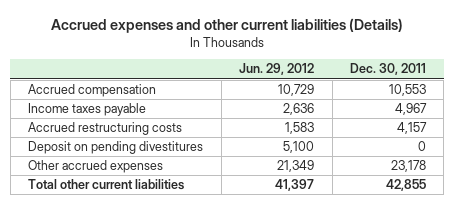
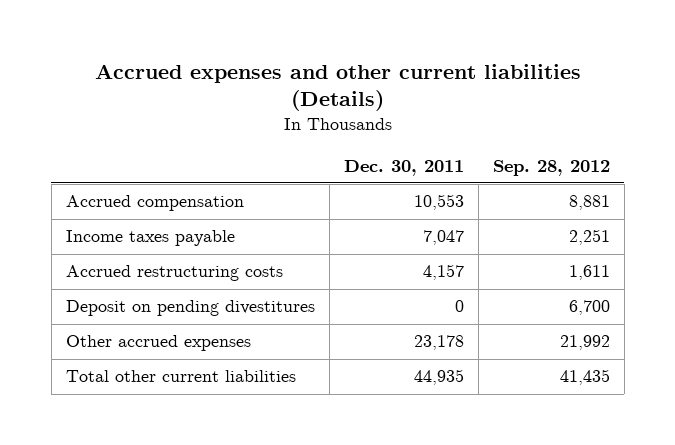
[239,63,315,76] Jun. 29, 2012 -> none
none -> [492,159,610,176] Sep. 28, 2012
[395,103,428,116] 4,967 -> [422,230,464,246] 7,047
[386,179,427,192] 42,855 -> [413,369,464,386] 44,935

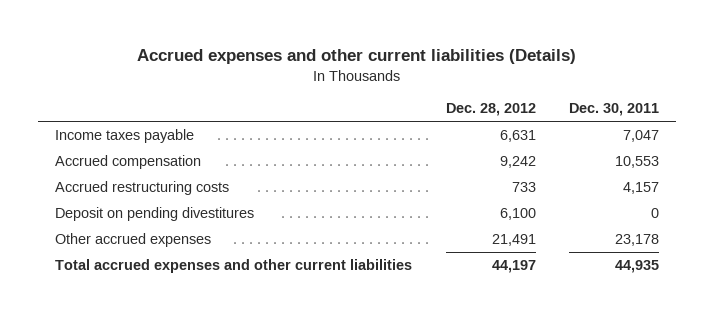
[492,159,610,176] Sep. 28, 2012 -> none
none -> [445,103,536,117] Dec. 28, 2012
[65,195,244,212] Accrued compensation -> [55,154,202,169] Accrued compensation
[65,370,296,383] Total other current liabilities -> [55,258,413,273] Total accrued expenses and other current liabilities

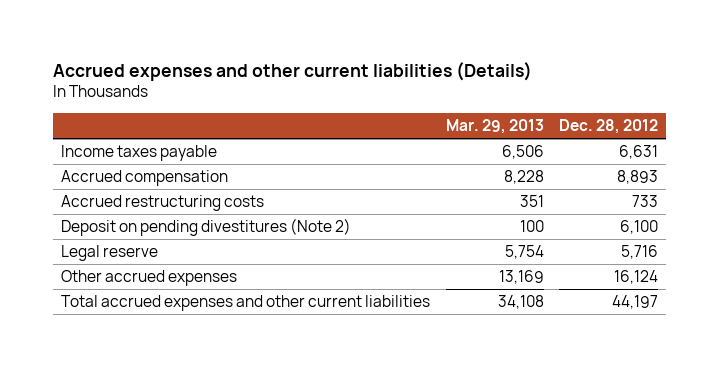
[568,103,659,117] Dec. 30, 2011 -> none
none -> [445,118,544,134] Mar. 29, 2013
[499,155,536,168] 9,242 -> [617,170,659,185] 8,893
[55,206,255,221] Deposit on pending divestitures -> [60,218,351,237] Deposit on pending divestitures (Note 2)
none -> [60,245,158,262] Legal reserve
[491,233,536,246] 21,491 -> [614,270,659,285] 16,124

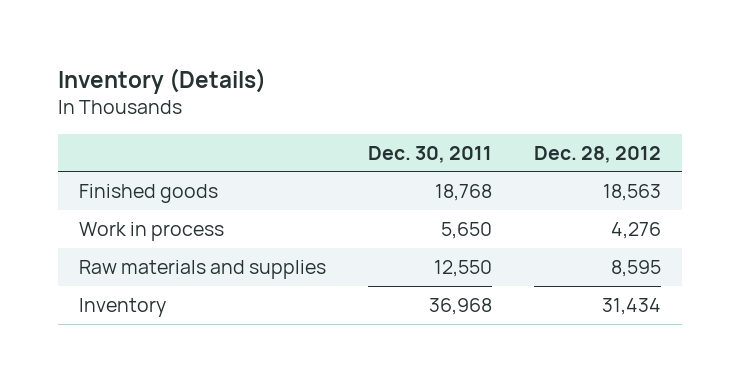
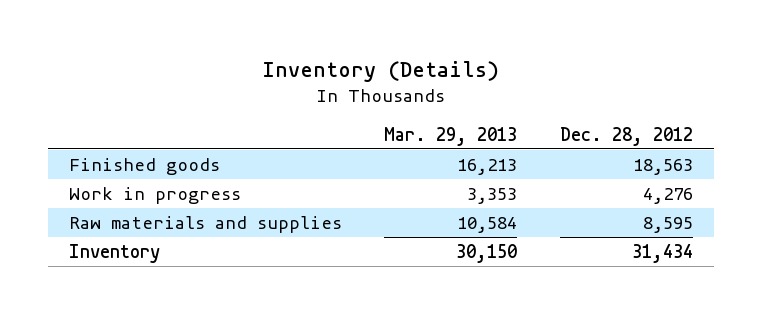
[368,145,493,163] Dec. 30, 2011 -> none
none -> [384,126,518,146] Mar. 29, 2013
[79,221,225,241] Work in process -> [68,186,241,204] Work in progress

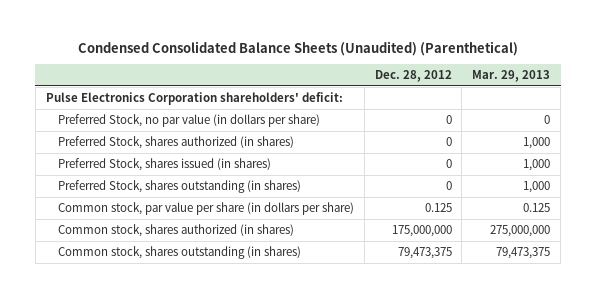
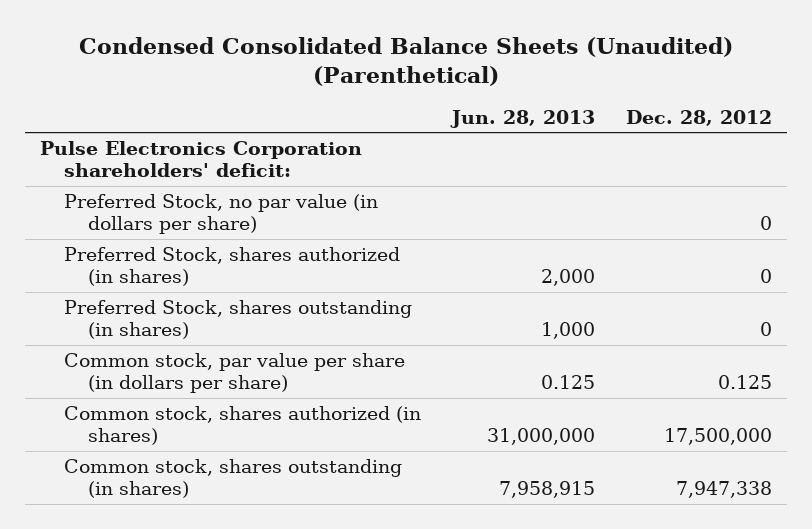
[472,70,551,83] Mar. 29, 2013 -> none
none -> [449,109,595,128] Jun. 28, 2013
[57,157,271,171] Preferred Stock, shares issued (in shares) -> none
[391,224,452,237] 175,000,000 -> [663,428,772,446] 17,500,000
[397,246,452,259] 79,473,375 -> [675,481,772,499] 7,947,338

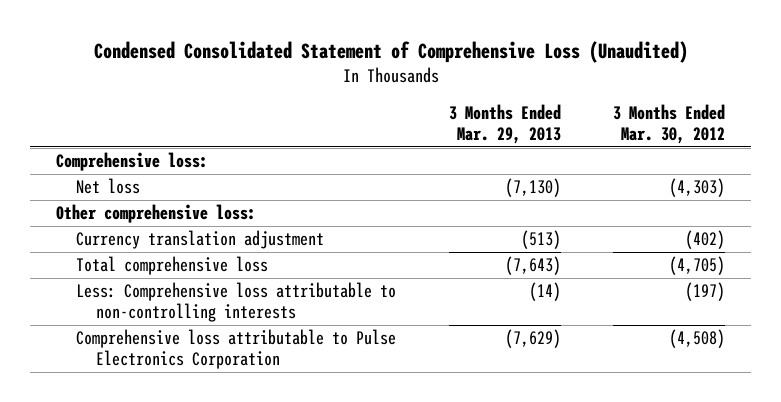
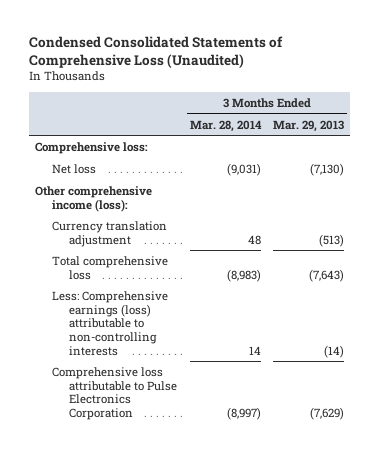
[93,40,688,63] Condensed Consolidated Statement of Comprehensive Loss (Unaudited) -> [28,35,283,68] Condensed Consolidated Statements of Comprehensive Loss (Unaudited)
[613,104,726,145] 3 Months Ended Mar. 30, 2012 -> none
none -> [189,119,262,132] Mar. 28, 2014
[56,204,257,224] Other comprehensive loss: -> [34,185,152,212] Other comprehensive income (loss):
[76,282,397,323] Less: Comprehensive loss attributable to non-controlling interests -> [52,290,169,356] Less: Comprehensive earnings (loss) attributable to non-controlling interests

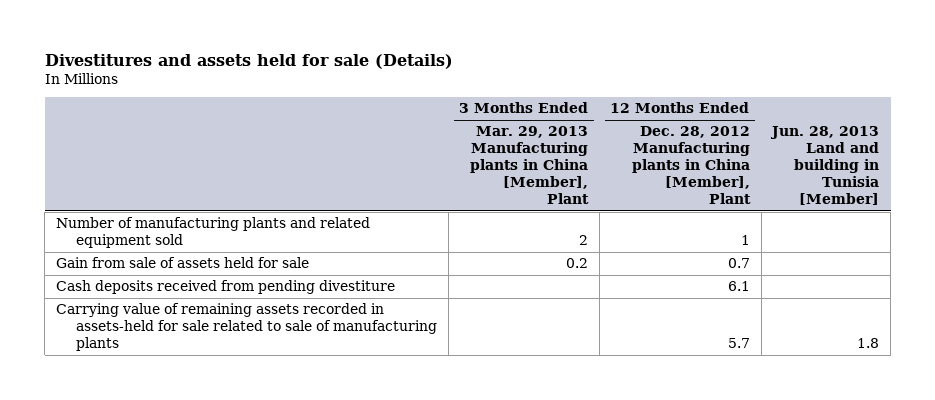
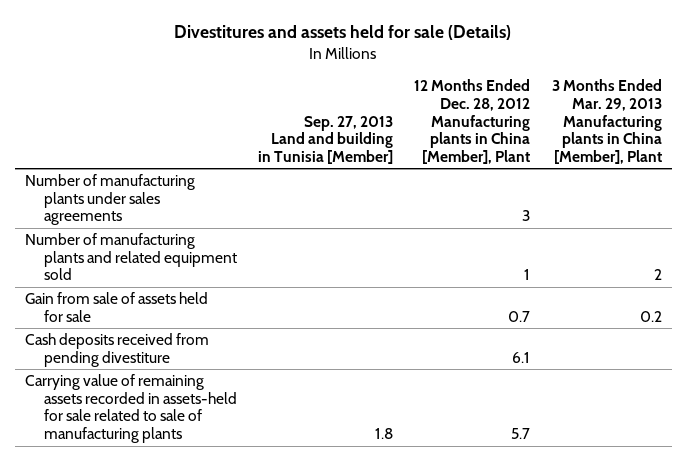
[770,126,880,205] Jun. 28, 2013 Land and building in Tunisia [Member] -> none
none -> [258,115,394,164] Sep. 27, 2013 Land and building in Tunisia [Member]
none -> [25,174,196,226] Number of manufacturing plants under sales agreements

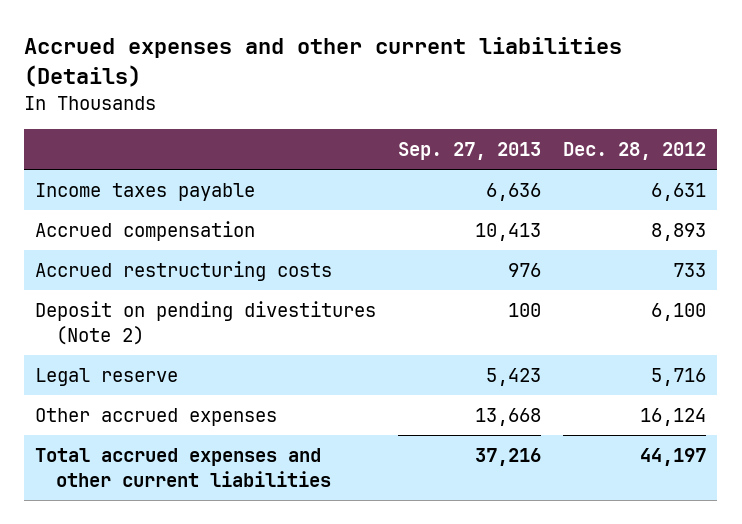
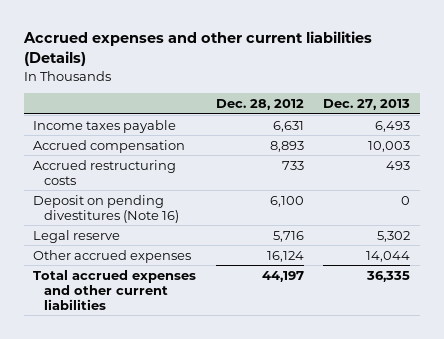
[398,142,542,161] Sep. 27, 2013 -> none
none -> [323,98,411,110] Dec. 27, 2013
[35,301,377,345] Deposit on pending divestitures (Note 2) -> [33,194,179,223] Deposit on pending divestitures (Note 16)

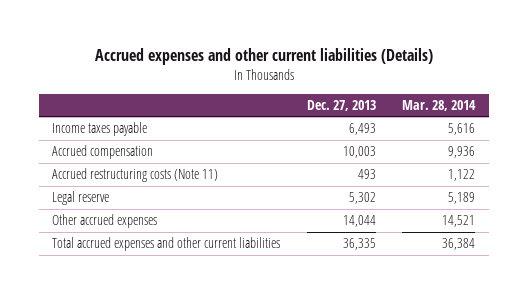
[215,98,304,110] Dec. 28, 2012 -> none
none -> [402,100,477,112] Mar. 28, 2014
[33,194,179,223] Deposit on pending divestitures (Note 16) -> none
[33,159,177,185] Accrued restructuring costs -> [52,168,219,183] Accrued restructuring costs (Note 11)

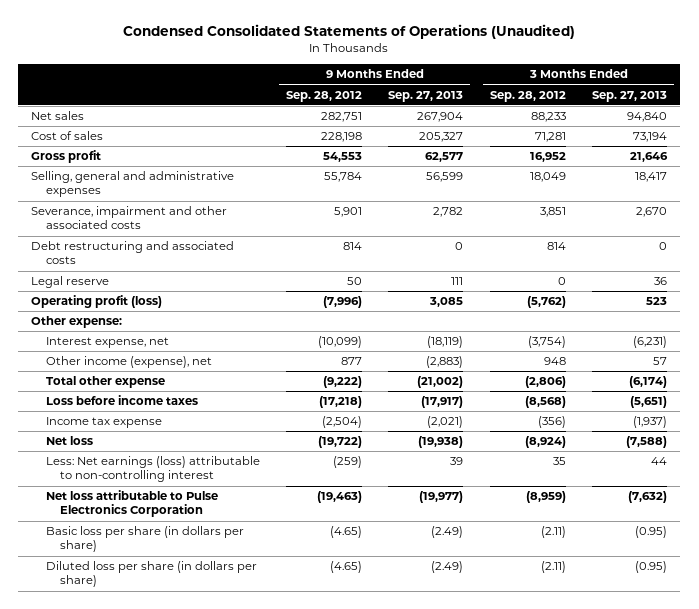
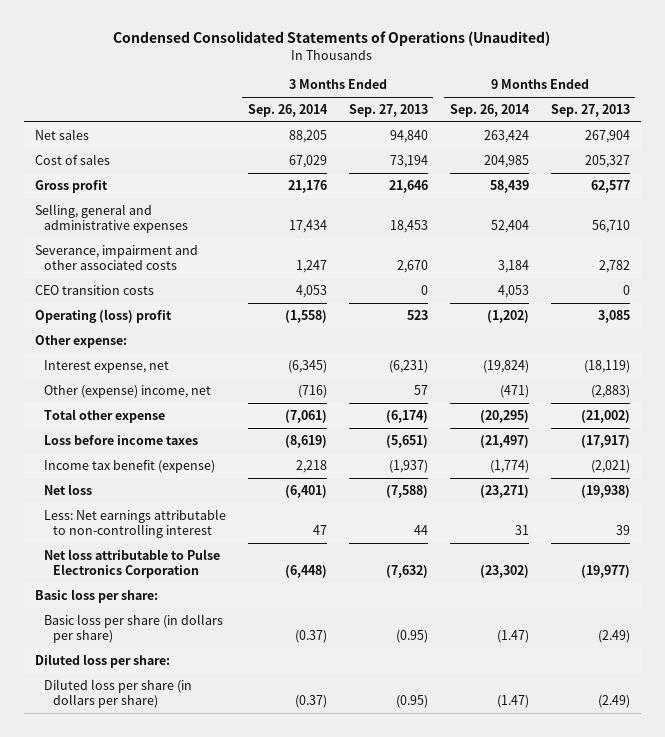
[286,90,363,102] Sep. 28, 2012 -> none
[489,90,566,102] Sep. 28, 2012 -> none
none -> [247,103,328,117] Sep. 26, 2014
none -> [449,103,530,117] Sep. 26, 2014
[426,172,464,183] 56,599 -> [591,219,630,233] 56,710
[635,172,668,183] 18,417 -> [389,219,428,233] 18,453
[31,241,235,265] Debt restructuring and associated costs -> none
[31,276,110,289] Legal reserve -> none
none -> [35,284,155,295] CEO transition costs
[31,295,163,309] Operating profit (loss) -> [35,308,173,323] Operating (loss) profit
[45,356,212,369] Other income (expense), net -> [43,384,211,398] Other (expense) income, net
[45,417,162,429] Income tax expense -> [43,459,215,473] Income tax benefit (expense)
[45,456,260,483] Less: Net earnings (loss) attributable to non-controlling interest -> [43,508,226,538] Less: Net earnings attributable to non-controlling interest
none -> [35,588,159,603] Basic loss per share:
none -> [35,653,171,668] Diluted loss per share:

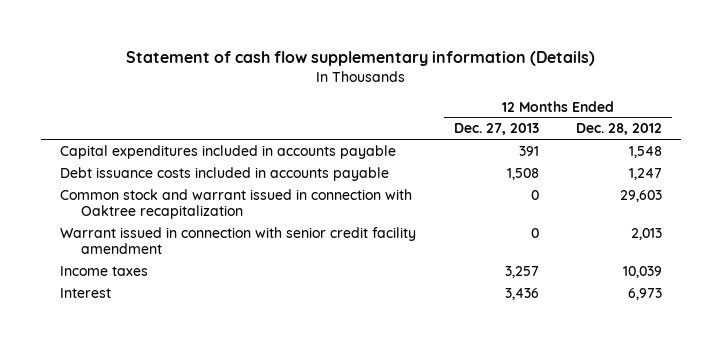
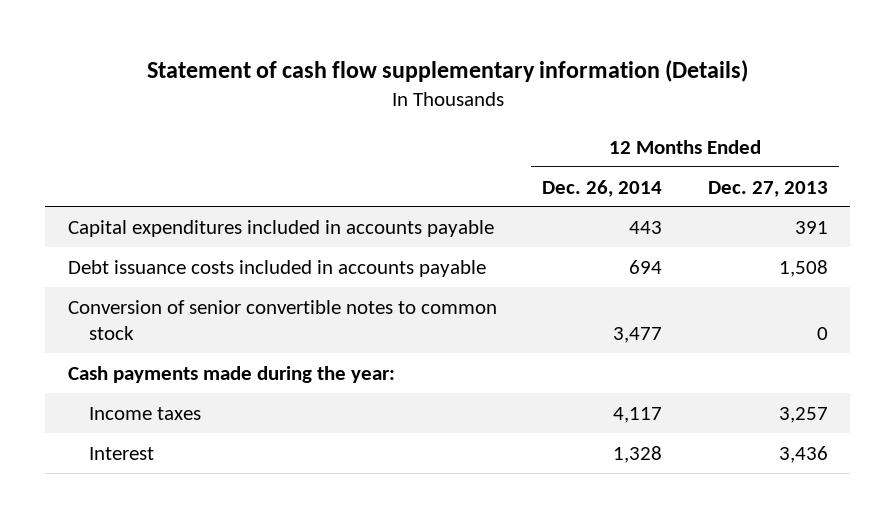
[576,123,663,136] Dec. 28, 2012 -> none
none -> [542,179,663,197] Dec. 26, 2014
[60,188,413,220] Common stock and warrant issued in connection with Oaktree recapitalization -> none
[60,226,417,255] Warrant issued in connection with senior credit facility amendment -> none
none -> [67,299,497,341] Conversion of senior convertible notes to common stock
none -> [67,365,395,383] Cash payments made during the year:

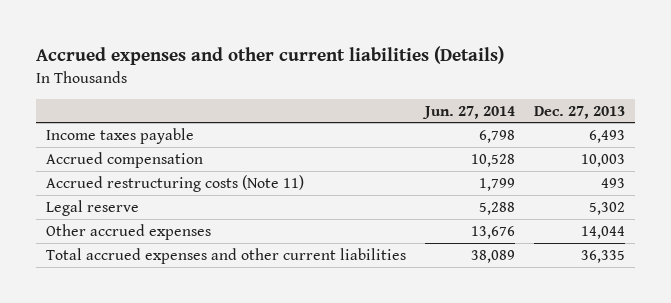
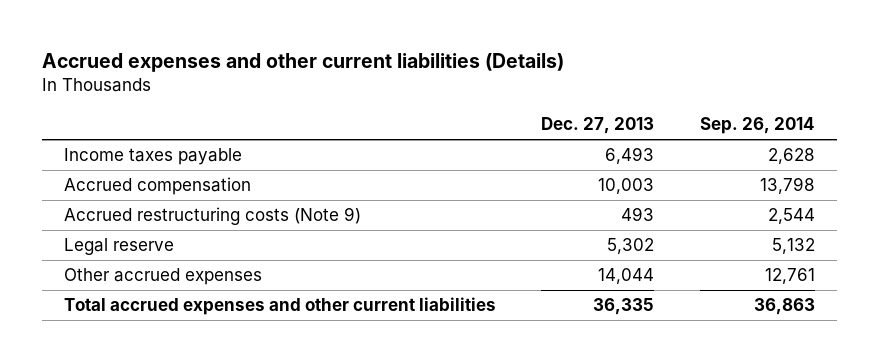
[421,105,515,119] Jun. 27, 2014 -> none
none -> [699,117,815,135] Sep. 26, 2014
[45,174,304,192] Accrued restructuring costs (Note 11) -> [64,207,362,226] Accrued restructuring costs (Note 9)

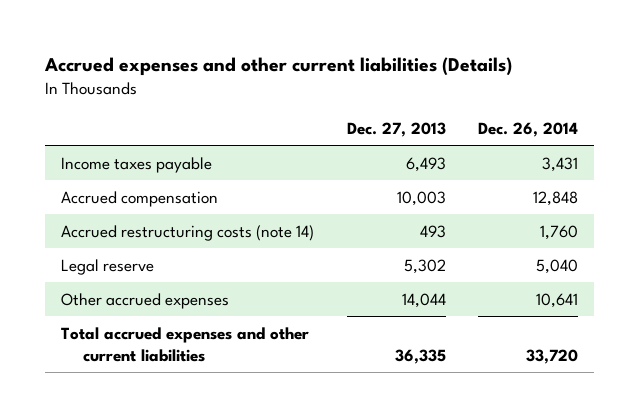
[699,117,815,135] Sep. 26, 2014 -> none
none -> [478,121,579,137] Dec. 26, 2014
[64,207,362,226] Accrued restructuring costs (Note 9) -> [61,224,315,241] Accrued restructuring costs (note 14)

